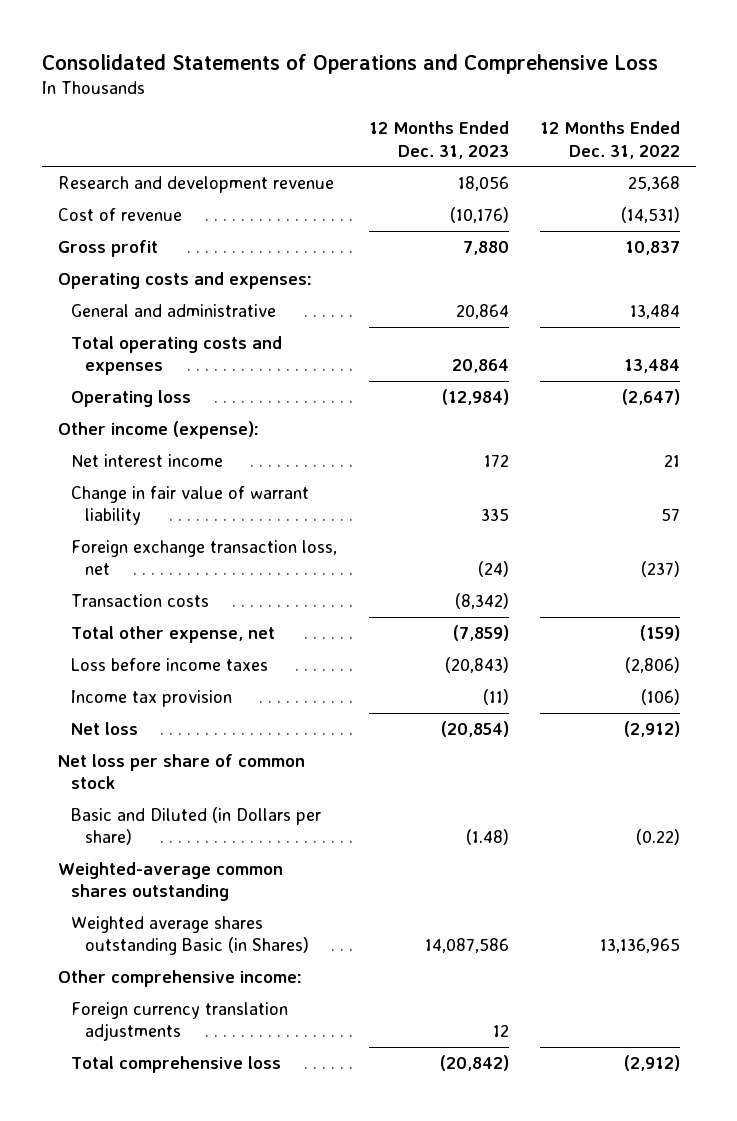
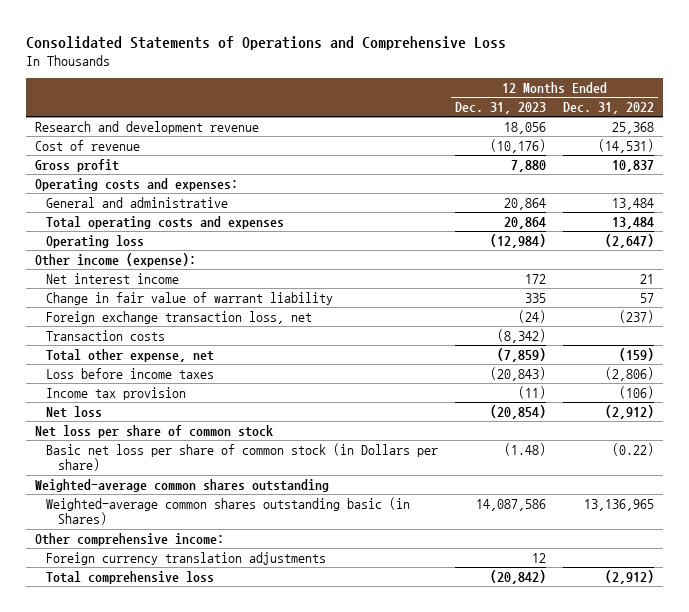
[71,807,322,846] Basic and Diluted (in Dollars per share) -> [46,442,439,472] Basic net loss per share of common stock (in Dollars per share)
[71,916,310,956] Weighted average shares outstanding Basic (in Shares) -> [46,496,411,526] Weighted-average common shares outstanding basic (in Shares)

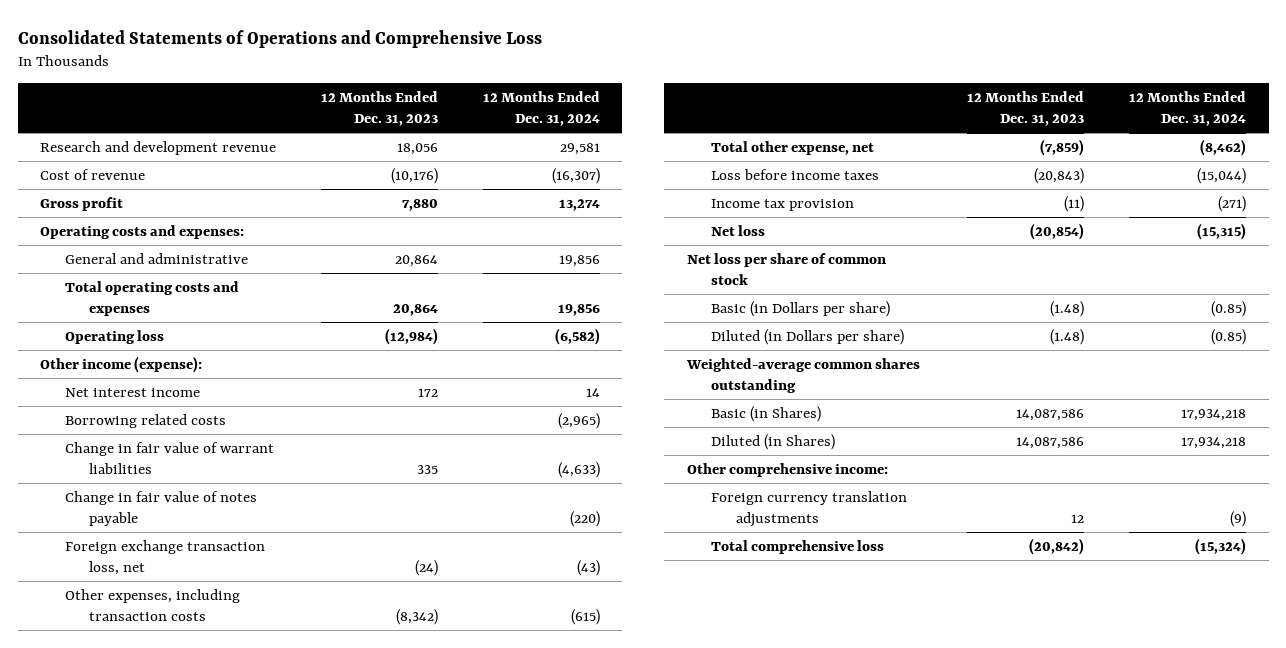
[563,101,655,114] Dec. 31, 2022 -> none
none -> [482,90,600,127] 12 Months Ended Dec. 31, 2024
none -> [64,413,226,428] Borrowing related costs
[46,291,334,305] Change in fair value of warrant liability -> [64,441,274,474] Change in fair value of warrant liabilities
none -> [64,490,257,526] Change in fair value of notes payable
[46,329,166,341] Transaction costs -> [64,588,240,621] Other expenses, including transaction costs
[46,442,439,472] Basic net loss per share of common stock (in Dollars per share) -> [711,300,891,317] Basic (in Dollars per share)
none -> [711,328,905,345] Diluted (in Dollars per share)
[46,496,411,526] Weighted-average common shares outstanding basic (in Shares) -> [711,405,822,422] Basic (in Shares)
none -> [711,433,836,450] Diluted (in Shares)

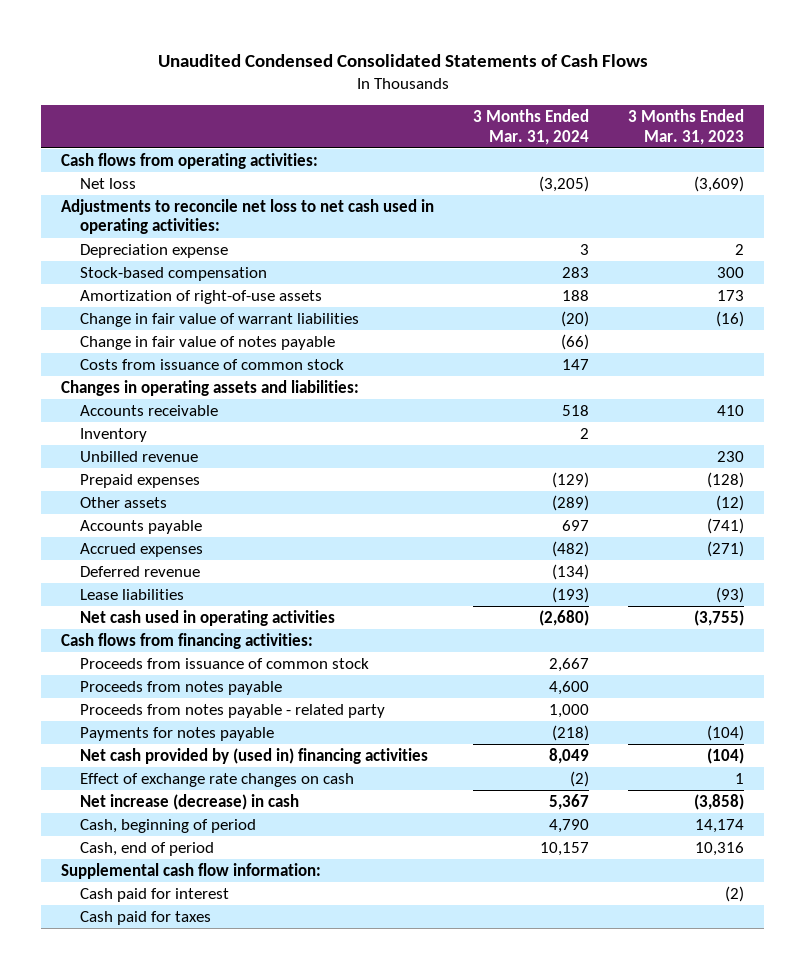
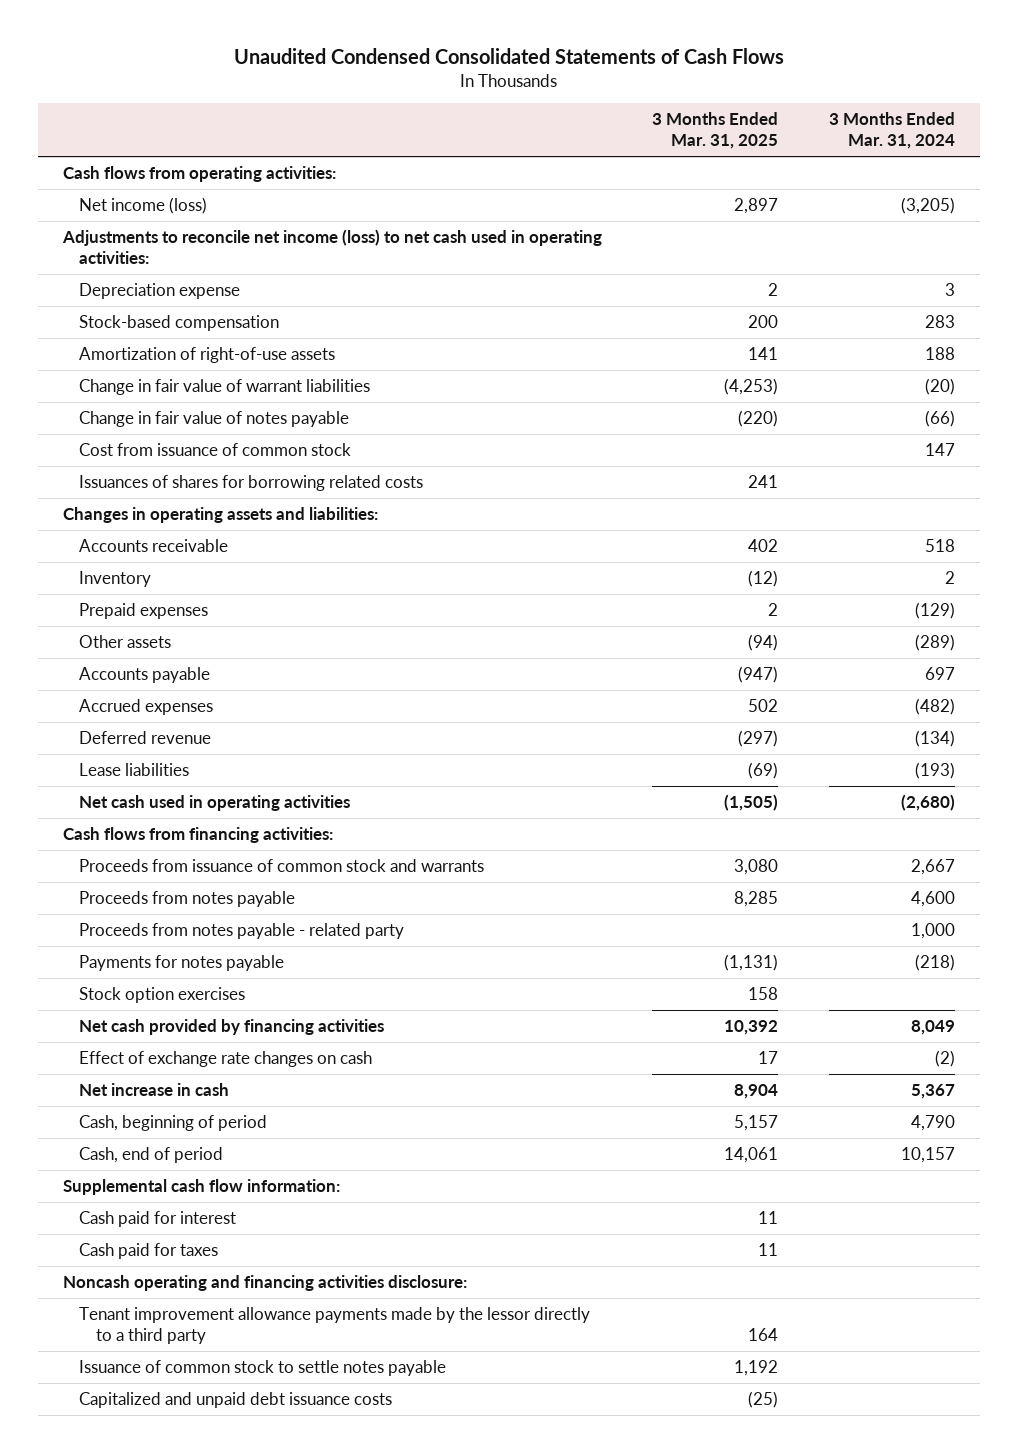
[628,109,745,145] 3 Months Ended Mar. 31, 2023 -> none
none -> [652,112,779,150] 3 Months Ended Mar. 31, 2025
[79,177,136,189] Net loss -> [79,196,208,214] Net income (loss)
[60,198,434,235] Adjustments to reconcile net loss to net cash used in operating activities: -> [62,228,603,265] Adjustments to reconcile net income (loss) to net cash used in operating activities:
[79,358,344,370] Costs from issuance of common stock -> [79,442,352,456] Cost from issuance of common stock
none -> [79,474,424,491] Issuances of shares for borrowing related costs
[79,450,198,462] Unbilled revenue -> none
[79,657,369,669] Proceeds from issuance of common stock -> [79,858,485,872] Proceeds from issuance of common stock and warrants
none -> [79,986,246,1003] Stock option exercises
[79,747,428,764] Net cash provided by (used in) financing activities -> [79,1018,385,1035] Net cash provided by financing activities
[79,793,299,810] Net increase (decrease) in cash -> [79,1082,230,1096] Net increase in cash
none -> [63,1274,468,1291] Noncash operating and financing activities disclosure:
none -> [79,1306,591,1345] Tenant improvement allowance payments made by the lessor directly to a third party
none -> [79,1359,447,1376] Issuance of common stock to settle notes payable
none -> [79,1391,393,1408] Capitalized and unpaid debt issuance costs

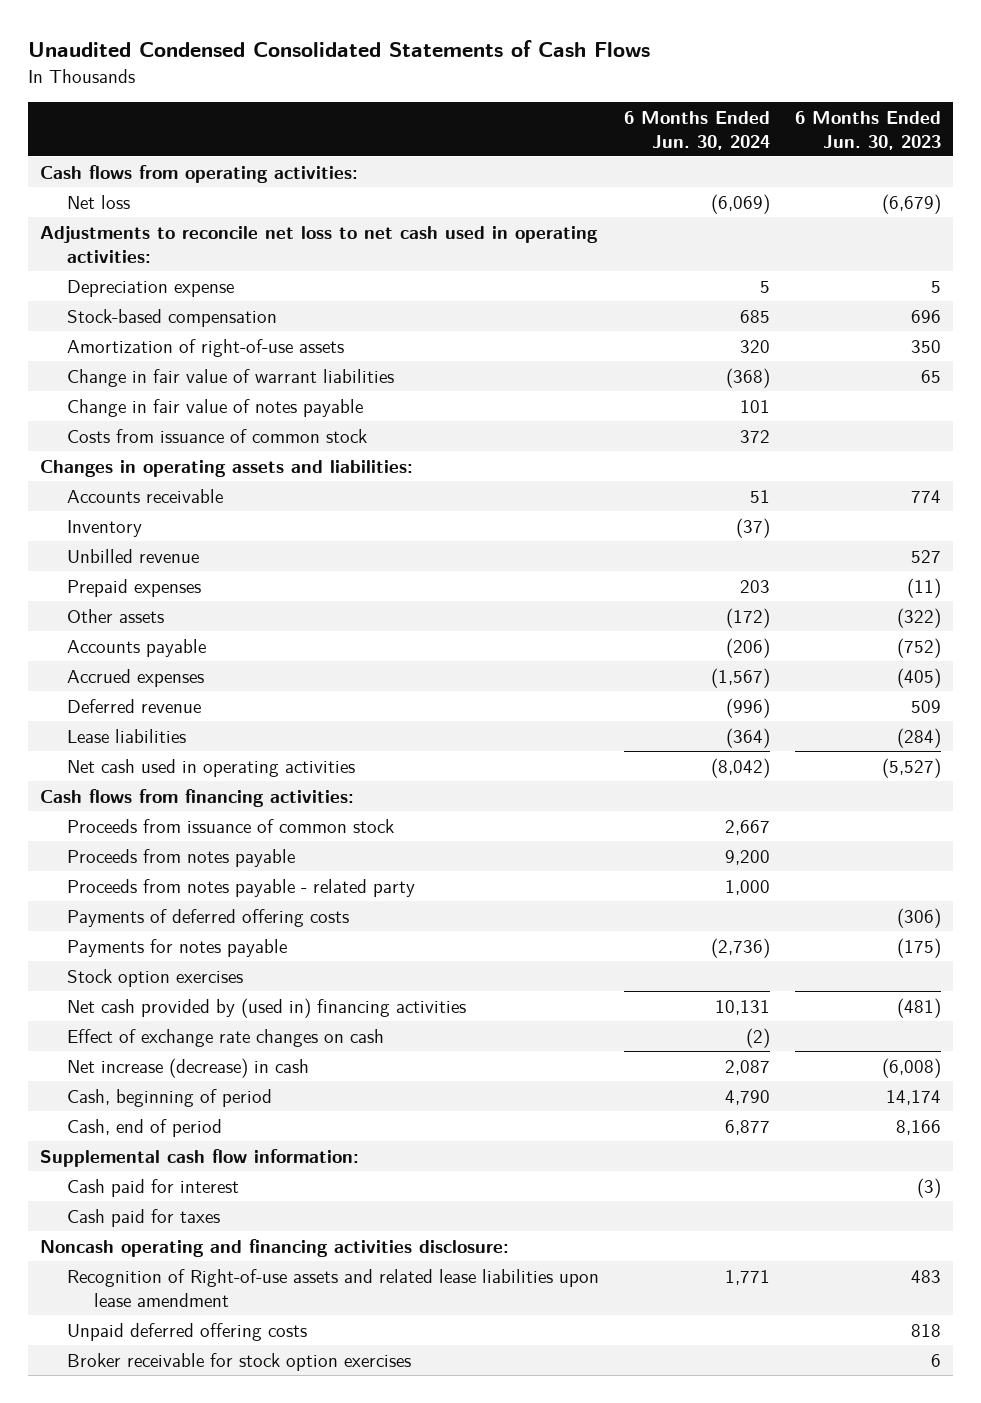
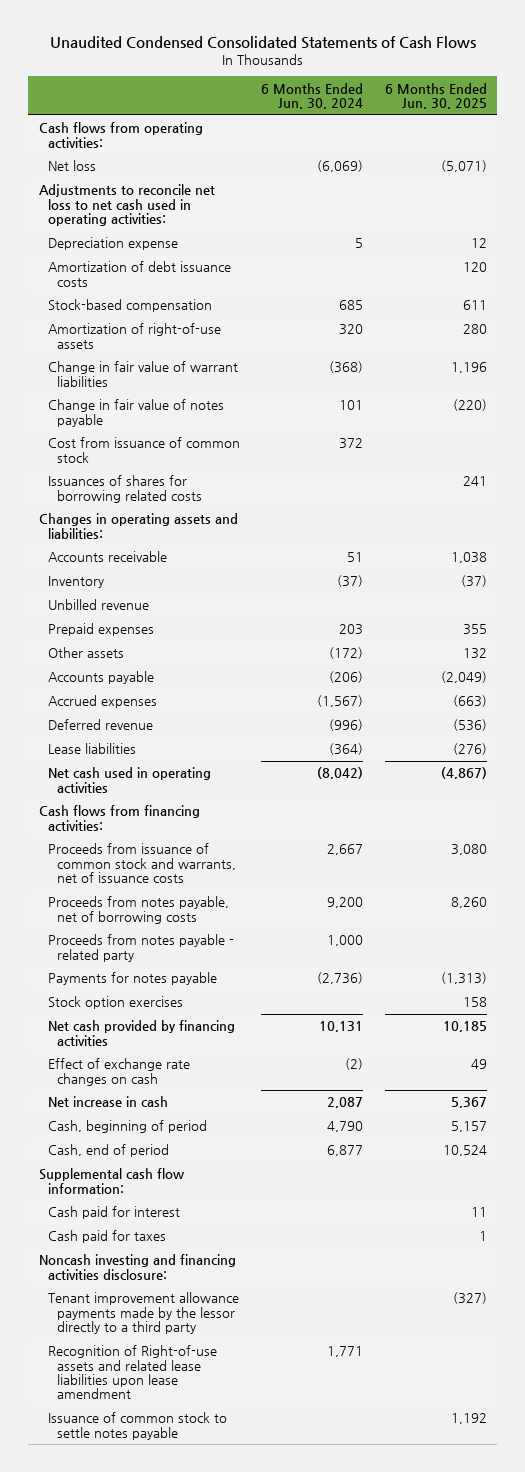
[794,110,941,150] 6 Months Ended Jun. 30, 2023 -> none
none -> [384,82,487,110] 6 Months Ended Jun. 30, 2025
none -> [47,261,231,287] Amortization of debt issuance costs
[67,428,368,443] Costs from issuance of common stock -> [47,437,240,463] Cost from issuance of common stock
none -> [47,475,202,503] Issuances of shares for borrowing related costs
[67,818,395,833] Proceeds from issuance of common stock -> [47,843,236,884] Proceeds from issuance of common stock and warrants, net of issuance costs
[67,848,296,867] Proceeds from notes payable -> [47,896,229,924] Proceeds from notes payable, net of borrowing costs
[67,908,350,927] Payments of deferred offering costs -> none
[67,997,467,1018] Net cash provided by (used in) financing activities -> [47,1020,235,1046] Net cash provided by financing activities
[67,1057,310,1078] Net increase (decrease) in cash -> [47,1096,168,1108] Net increase in cash
[40,1238,510,1257] Noncash operating and financing activities disclosure: -> [38,1254,236,1280] Noncash investing and financing activities disclosure:
none -> [47,1292,239,1335] Tenant improvement allowance payments made by the lessor directly to a third party
[67,1322,308,1341] Unpaid deferred offering costs -> none
[67,1352,412,1371] Broker receivable for stock option exercises -> none
none -> [47,1412,227,1440] Issuance of common stock to settle notes payable

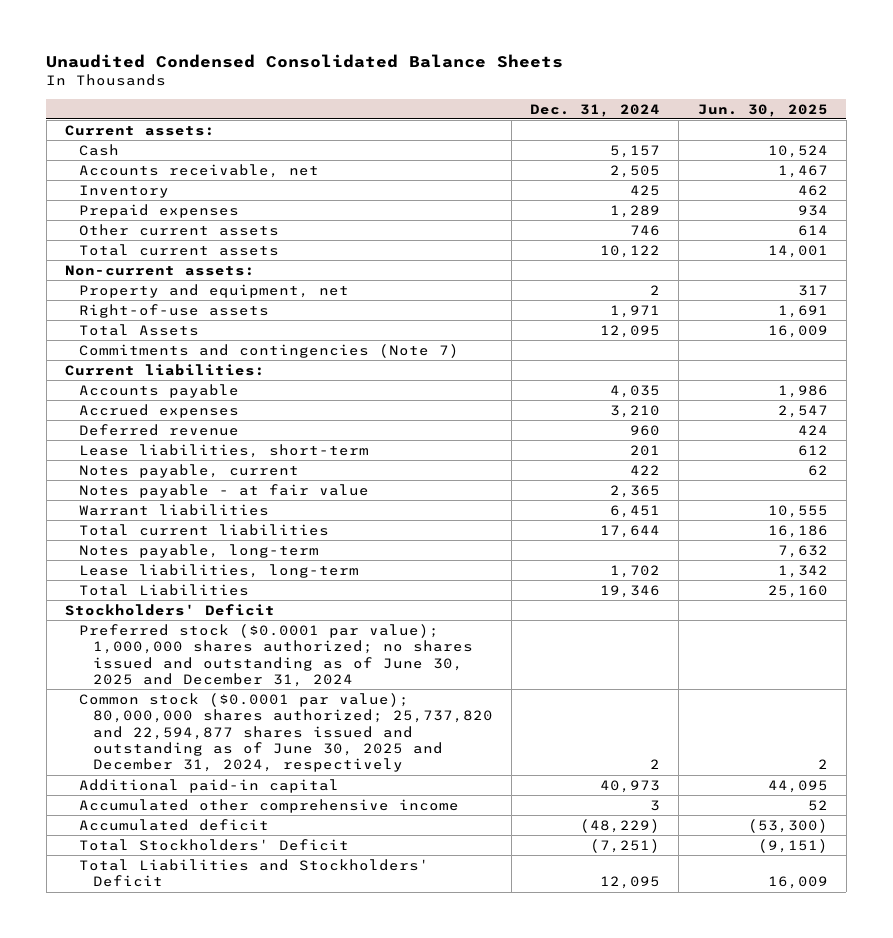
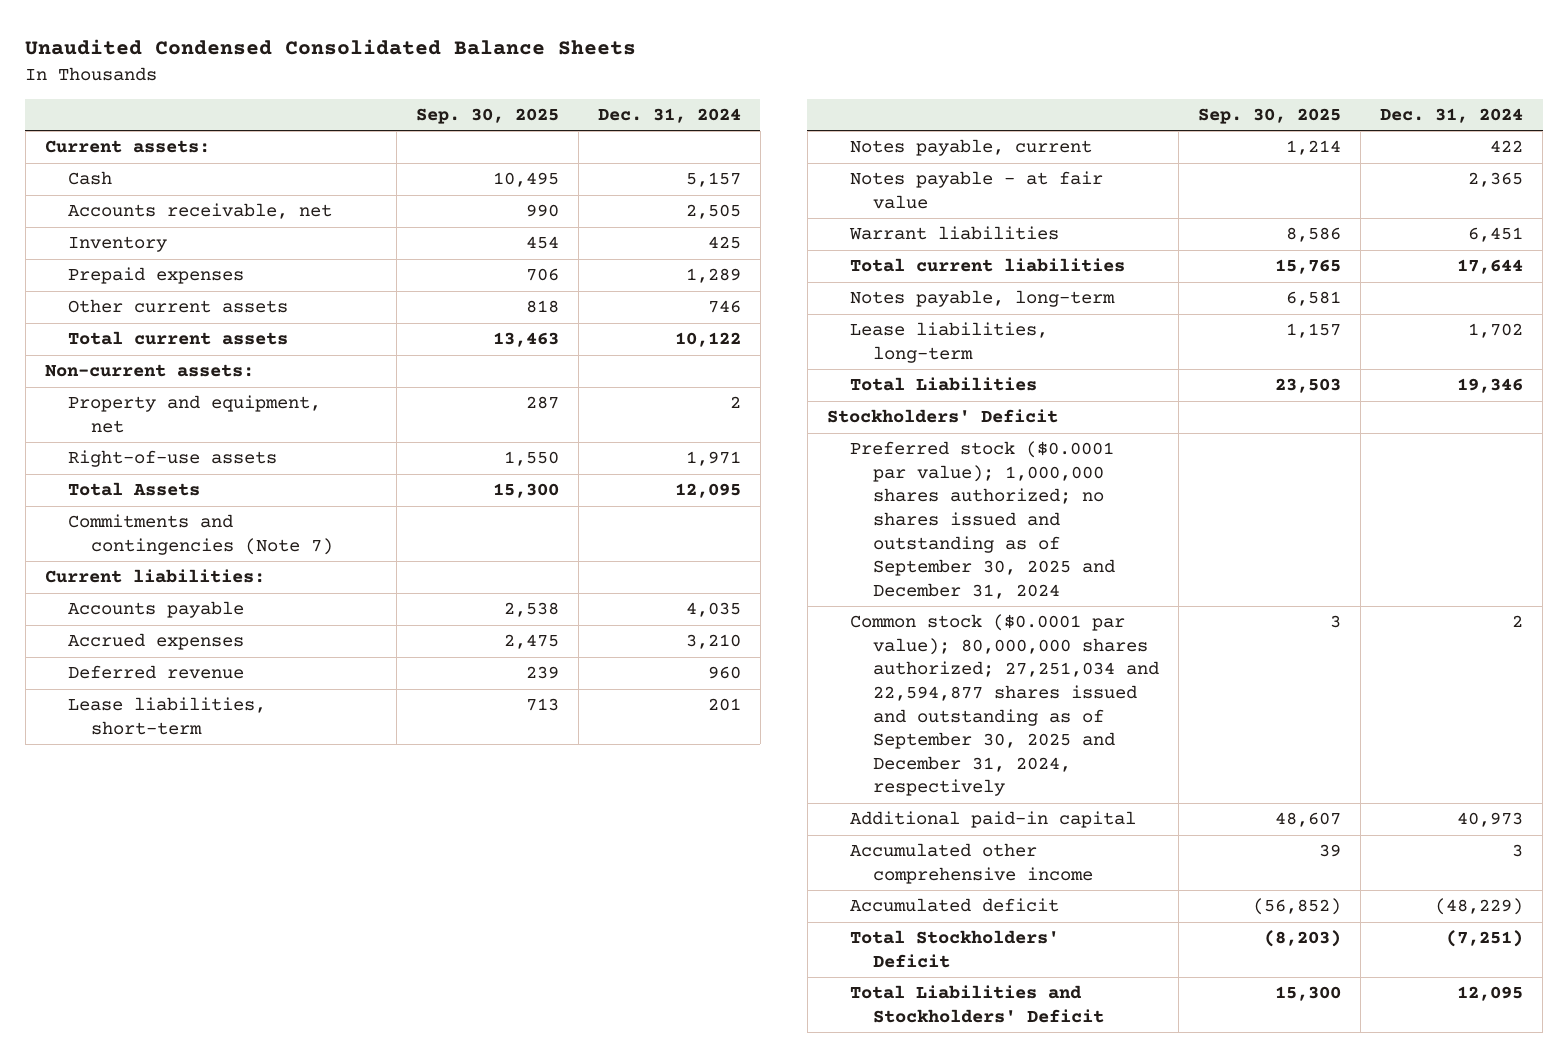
[697,103,828,117] Jun. 30, 2025 -> none
none -> [415,107,559,124] Sep. 30, 2025
[78,623,473,688] Preferred stock ($0.0001 par value); 1,000,000 shares authorized; no shares issued and outstanding as of June 30, 2025 and December 31, 2024 -> [850,441,1115,599] Preferred stock ($0.0001 par value); 1,000,000 shares authorized; no shares issued and outstanding as of September 30, 2025 and December 31, 2024
[78,692,493,773] Common stock ($0.0001 par value); 80,000,000 shares authorized; 25,737,820 and 22,594,877 shares issued and outstanding as of June 30, 2025 and December 31, 2024, respectively -> [850,614,1159,797] Common stock ($0.0001 par value); 80,000,000 shares authorized; 27,251,034 and 22,594,877 shares issued and outstanding as of September 30, 2025 and December 31, 2024, respectively

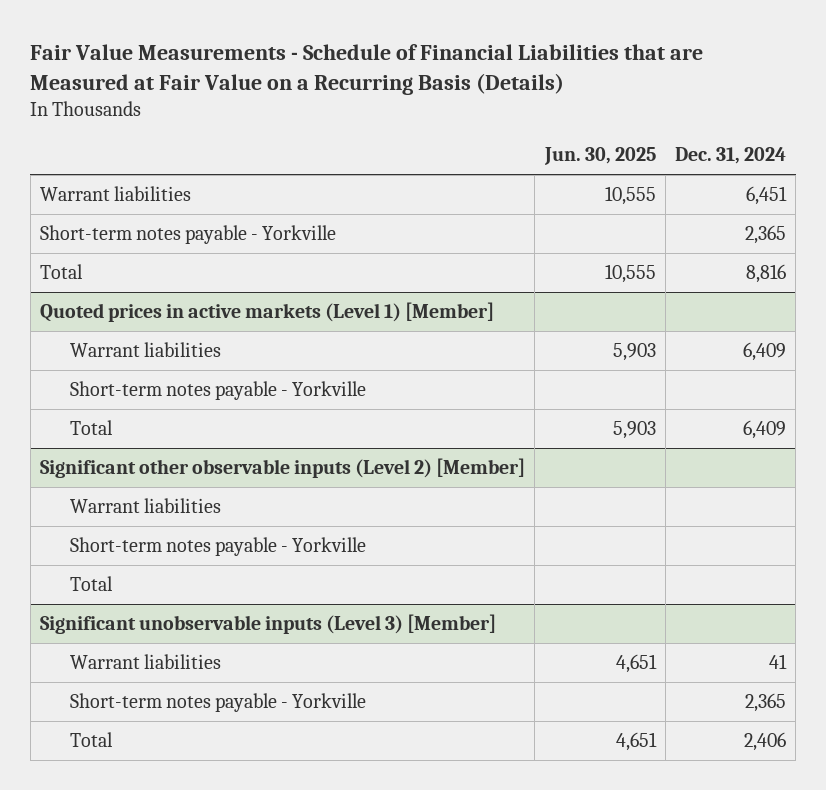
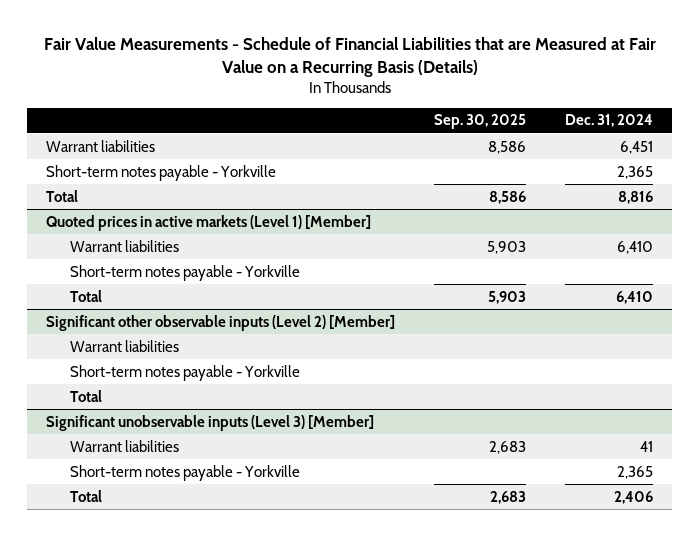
[543,147,656,166] Jun. 30, 2025 -> none
none -> [434,114,527,130] Sep. 30, 2025
[743,341,787,361] 6,409 -> [616,240,653,254] 6,410
[743,419,787,439] 6,409 -> [615,290,653,304] 6,410

